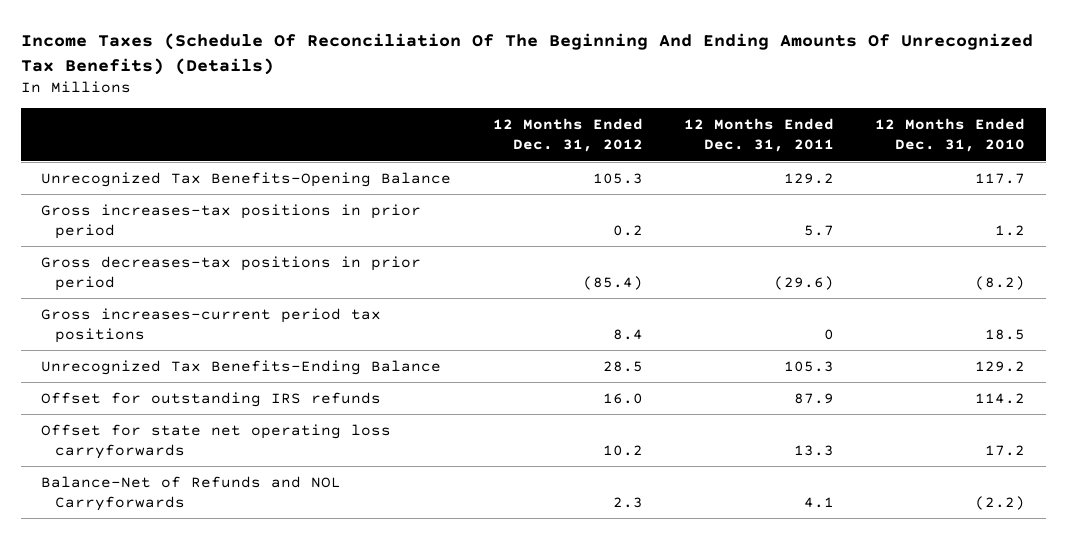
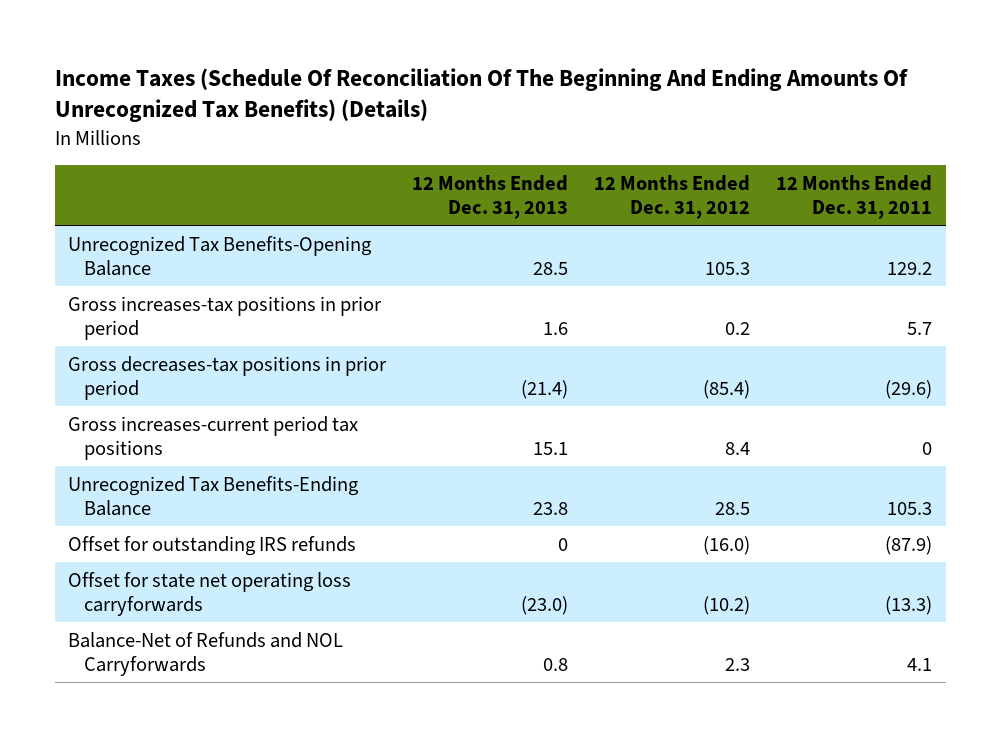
[875,118,1026,153] 12 Months Ended Dec. 31, 2010 -> none
none -> [411,174,568,220] 12 Months Ended Dec. 31, 2013
[602,392,643,404] 16.0 -> [703,535,751,555] (16.0)
[793,392,834,404] 87.9 -> [885,535,933,555] (87.9)
[602,444,643,456] 10.2 -> [703,595,751,615] (10.2)
[793,444,834,456] 13.3 -> [885,595,933,615] (13.3)

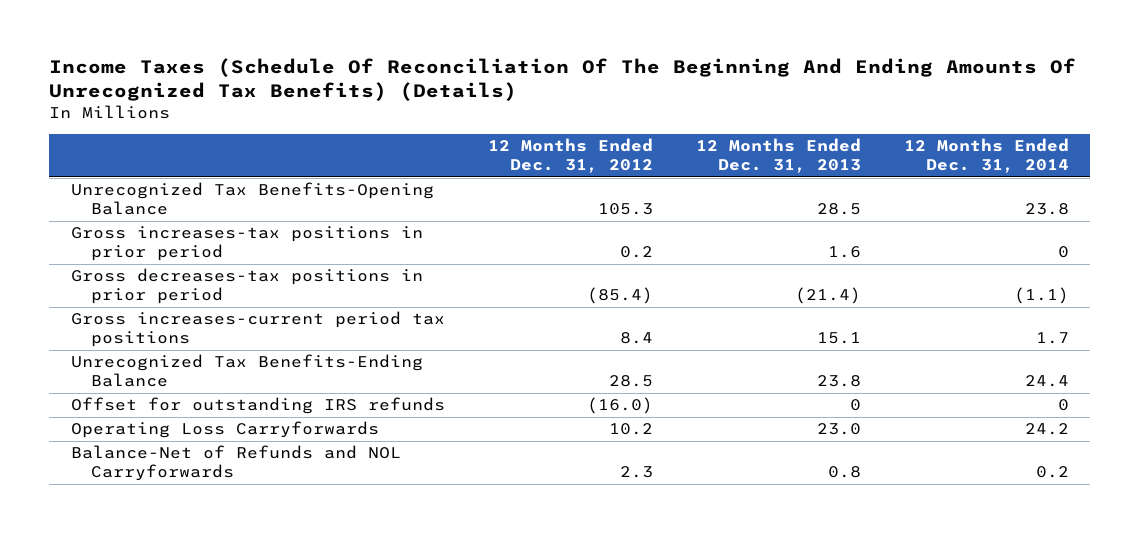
[776,174,933,220] 12 Months Ended Dec. 31, 2011 -> none
none -> [903,138,1069,173] 12 Months Ended Dec. 31, 2014
[67,571,351,616] Offset for state net operating loss carryforwards -> none
none -> [70,421,379,439] Operating Loss Carryforwards

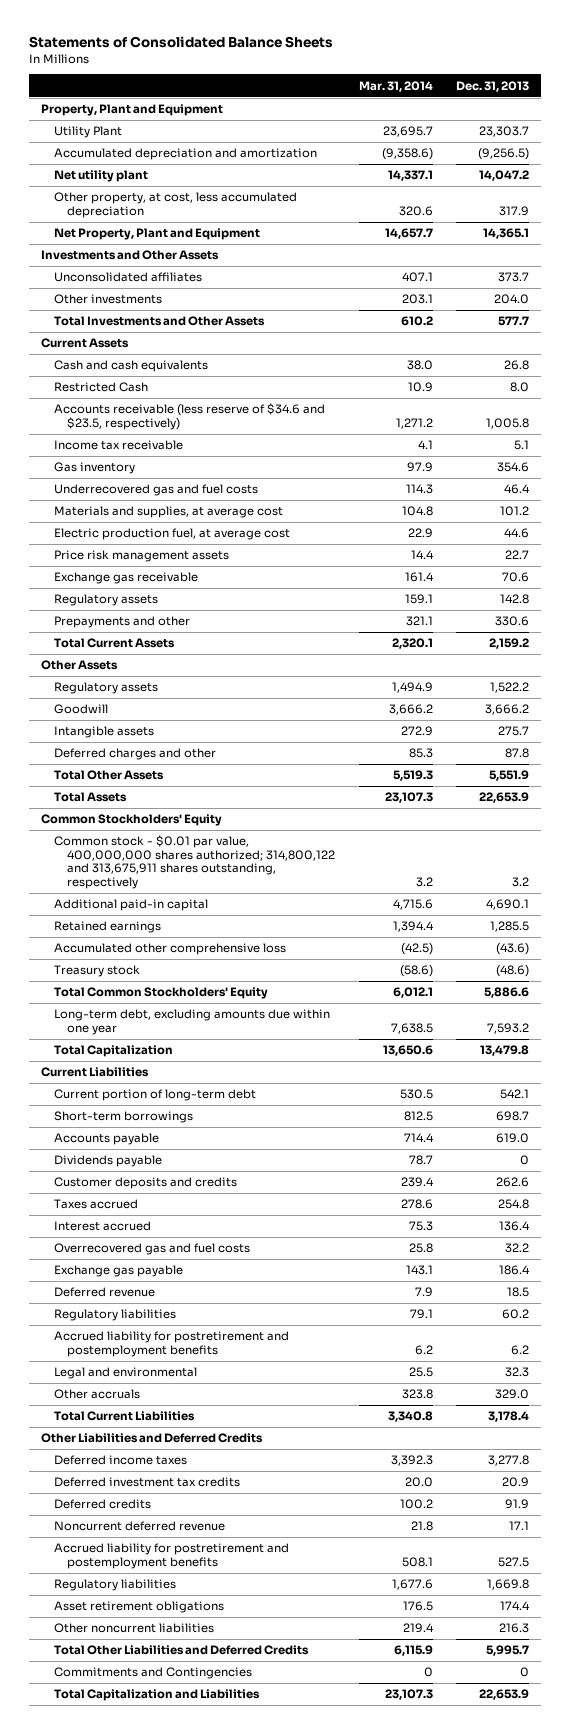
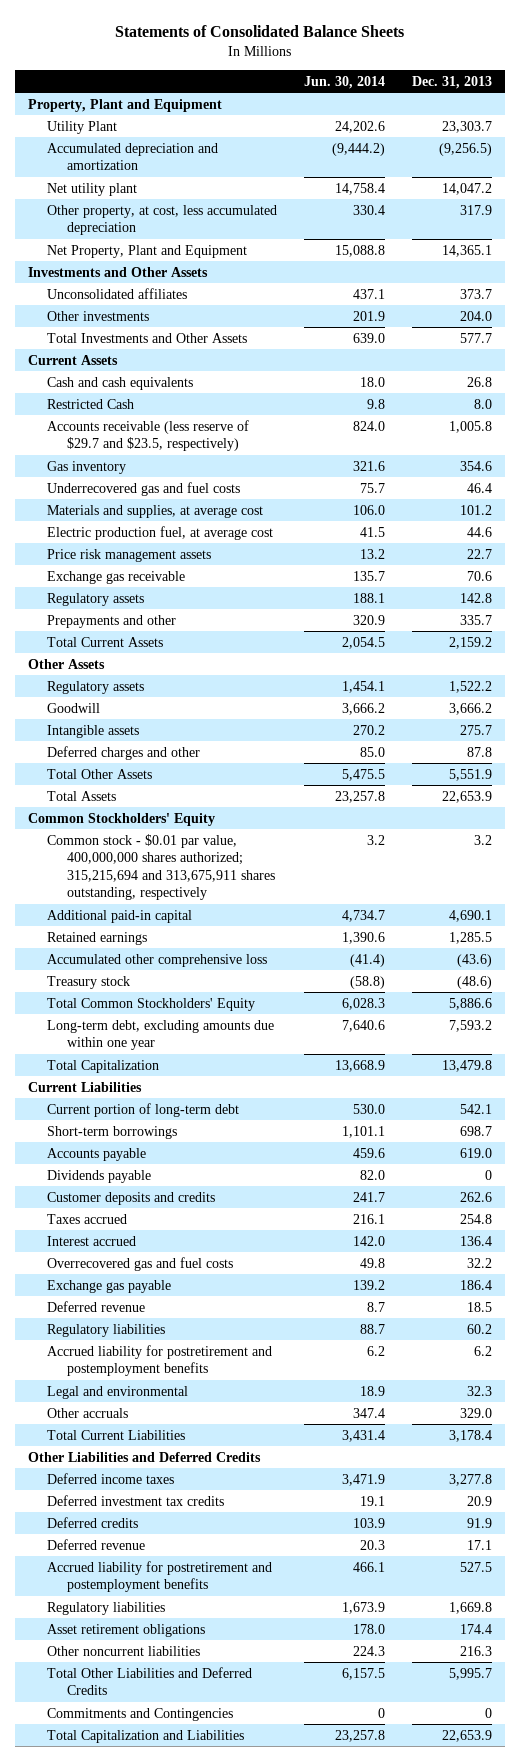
[358,80,433,92] Mar. 31, 2014 -> none
none -> [304,75,386,89] Jun. 30, 2014
[54,440,184,451] Income tax receivable -> none
[54,403,326,430] Accounts receivable (less reserve of $34.6 and $23.5, respectively) -> [47,419,250,452] Accounts receivable (less reserve of $29.7 and $23.5, respectively)
[495,616,530,627] 330.6 -> [459,614,492,625] 335.7
[54,835,336,889] Common stock - $0.01 par value, 400,000,000 shares authorized; 314,800,122 and 313,675,911 shares outstanding, respectively -> [47,833,275,901] Common stock - $0.01 par value, 400,000,000 shares authorized; 315,215,694 and 313,675,911 shares outstanding, respectively
[54,1521,226,1532] Noncurrent deferred revenue -> [47,1538,146,1550] Deferred revenue

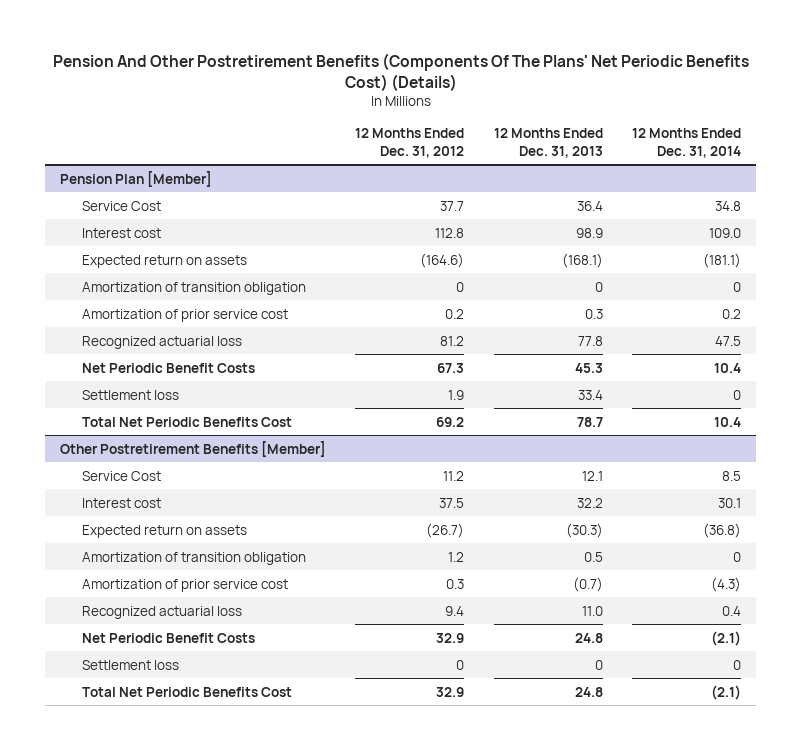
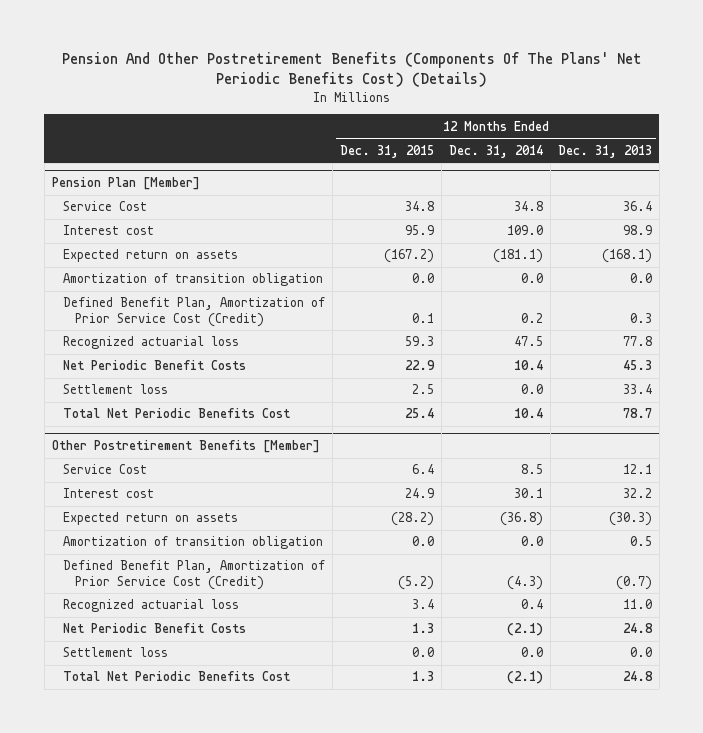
[355,128,465,158] 12 Months Ended Dec. 31, 2012 -> none
none -> [340,144,435,158] Dec. 31, 2015
[594,281,603,292] 0 -> [629,273,652,284] 0.0
[733,281,742,292] 0 -> [521,273,544,284] 0.0
[81,308,288,322] Amortization of prior service cost -> [63,297,326,327] Defined Benefit Plan, Amortization of Prior Service Cost (Credit)
[733,389,742,400] 0 -> [521,384,544,395] 0.0
[733,551,742,562] 0 -> [521,536,544,547] 0.0
[81,578,288,592] Amortization of prior service cost -> [63,560,326,590] Defined Benefit Plan, Amortization of Prior Service Cost (Credit)
[594,659,603,670] 0 -> [629,647,652,658] 0.0
[733,659,742,670] 0 -> [521,647,544,658] 0.0

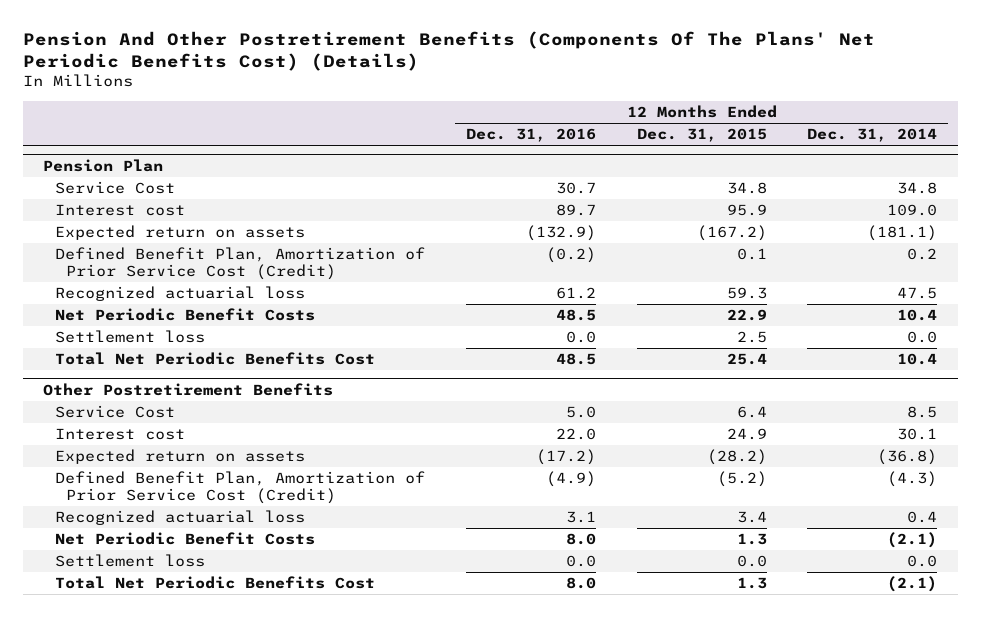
[557,144,652,158] Dec. 31, 2013 -> none
none -> [465,128,596,143] Dec. 31, 2016
[51,177,200,191] Pension Plan [Member] -> [43,158,164,172] Pension Plan
[63,273,324,287] Amortization of transition obligation -> none
[51,440,320,454] Other Postretirement Benefits [Member] -> [43,382,334,396] Other Postretirement Benefits
[63,536,324,550] Amortization of transition obligation -> none

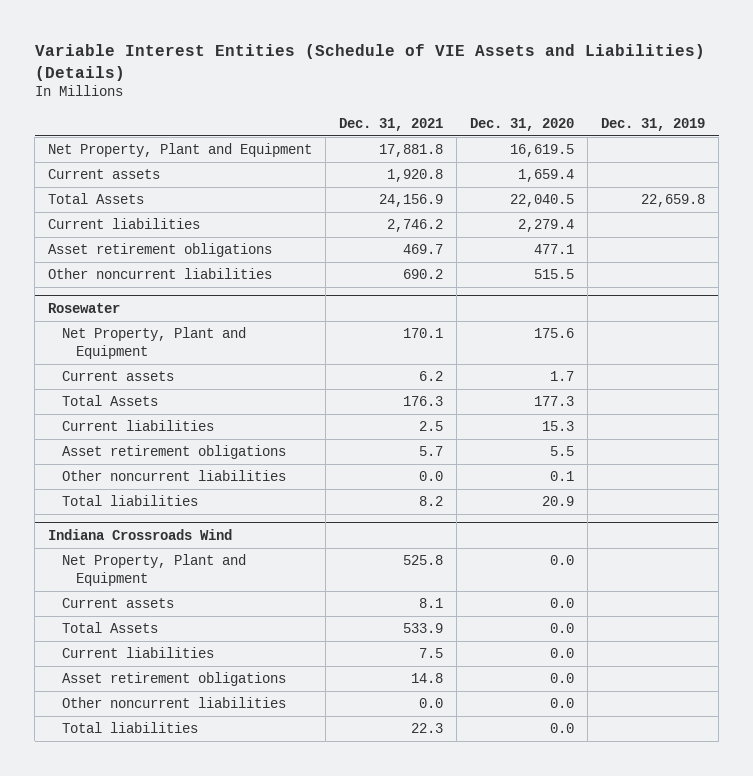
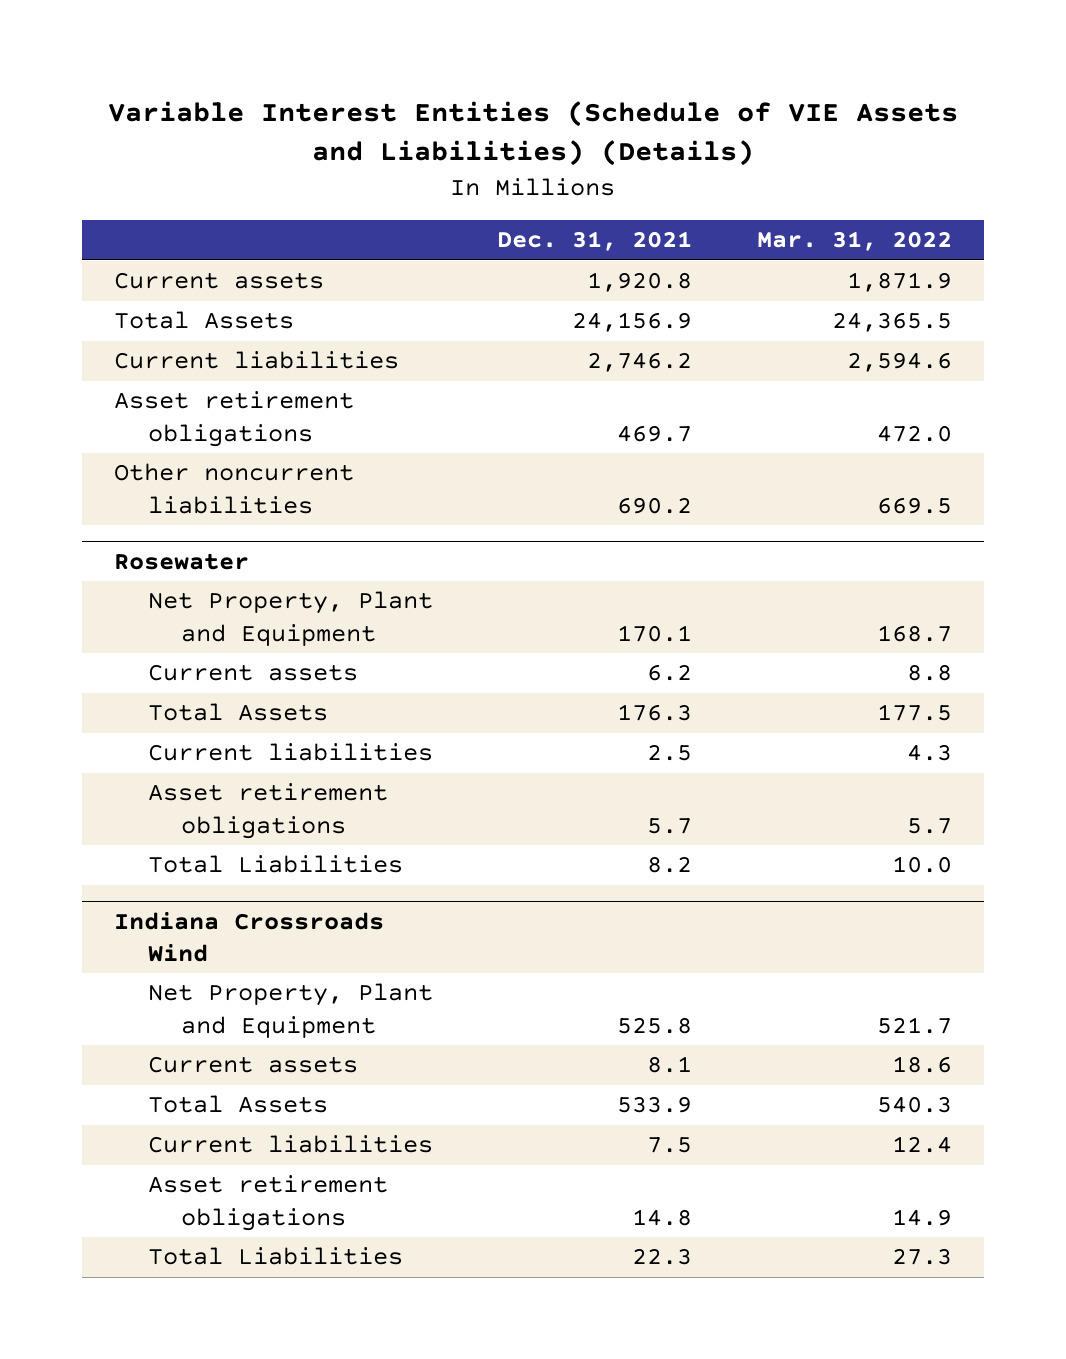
[470,117,575,131] Dec. 31, 2020 -> none
[601,117,706,131] Dec. 31, 2019 -> none
none -> [757,231,953,252] Mar. 31, 2022
[48,143,313,158] Net Property, Plant and Equipment -> none
[61,470,286,482] Other noncurrent liabilities -> none
[61,495,198,507] Total liabilities -> [147,855,403,874] Total Liabilities
[61,697,286,709] Other noncurrent liabilities -> none
[61,722,198,734] Total liabilities -> [147,1247,403,1266] Total Liabilities

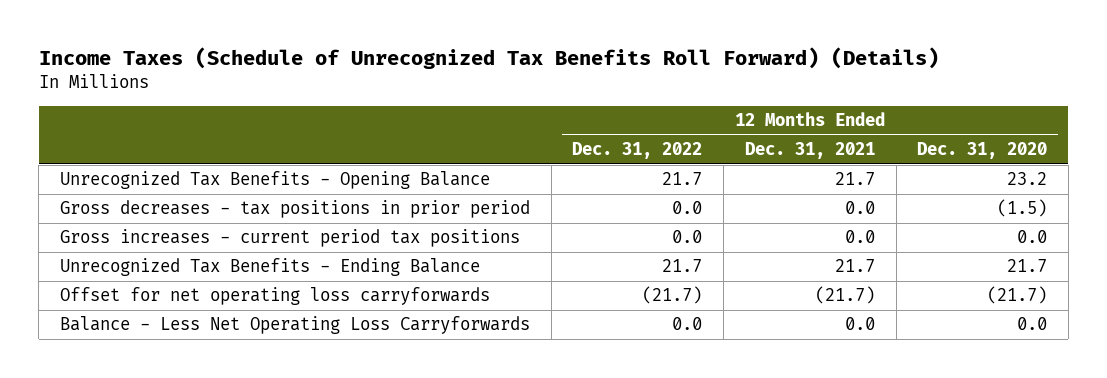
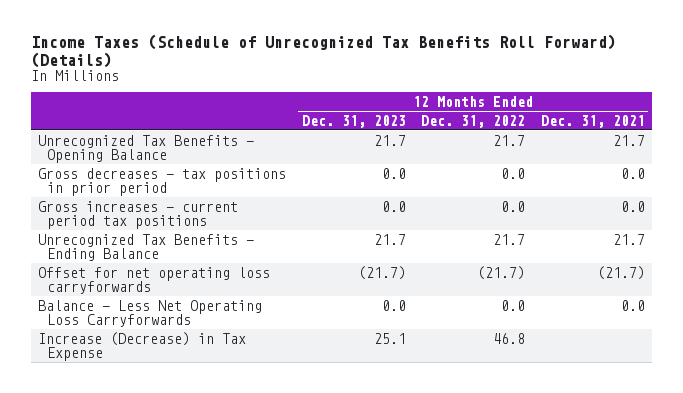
[917,142,1048,160] Dec. 31, 2020 -> none
none -> [301,114,406,128] Dec. 31, 2023
none -> [38,331,247,361] Increase (Decrease) in Tax Expense

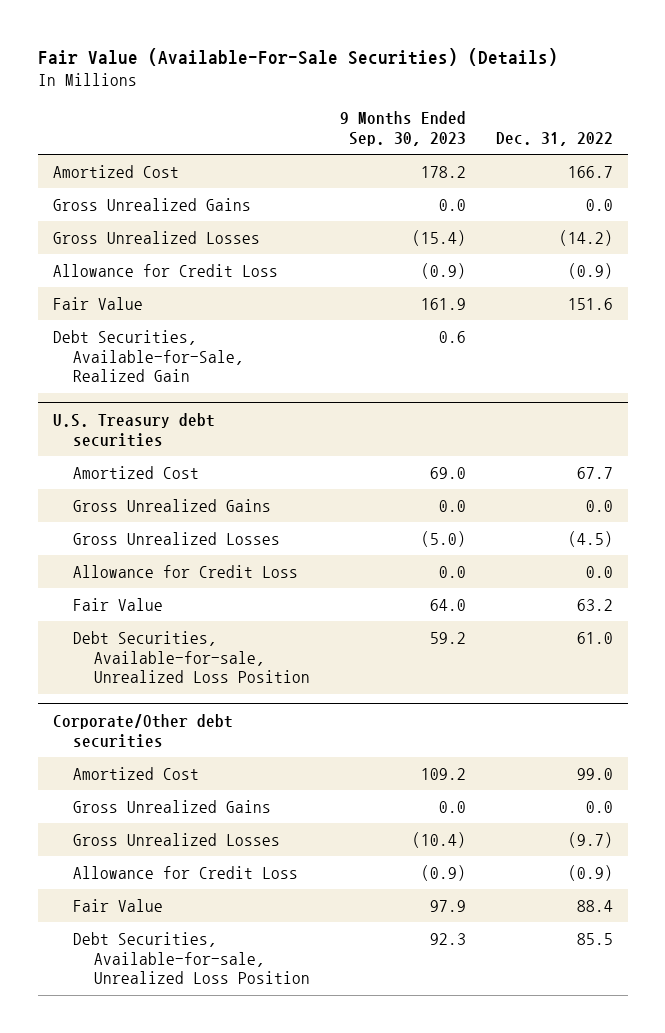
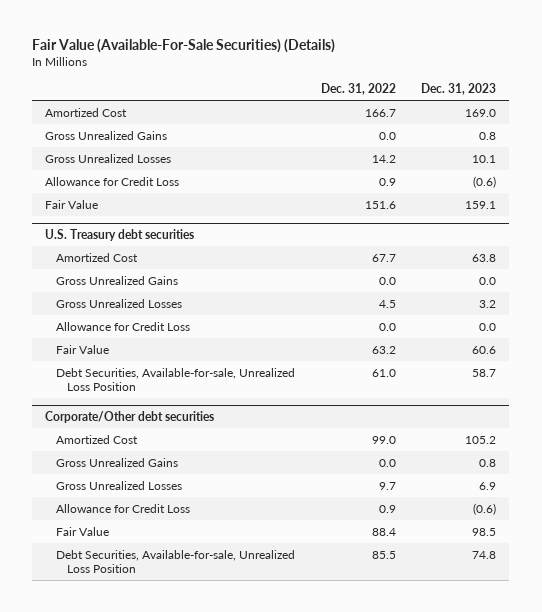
[339,111,466,147] 9 Months Ended Sep. 30, 2023 -> none
none -> [421,83,497,96] Dec. 31, 2023
[558,229,613,246] (14.2) -> [371,154,396,163] 14.2
[567,262,613,279] (0.9) -> [378,177,396,186] 0.9
[52,329,245,383] Debt Securities, Available-for-Sale, Realized Gain -> none
[567,530,613,547] (4.5) -> [378,299,396,308] 4.5
[567,831,613,848] (9.7) -> [378,481,396,490] 9.7
[567,864,613,881] (0.9) -> [378,504,396,513] 0.9

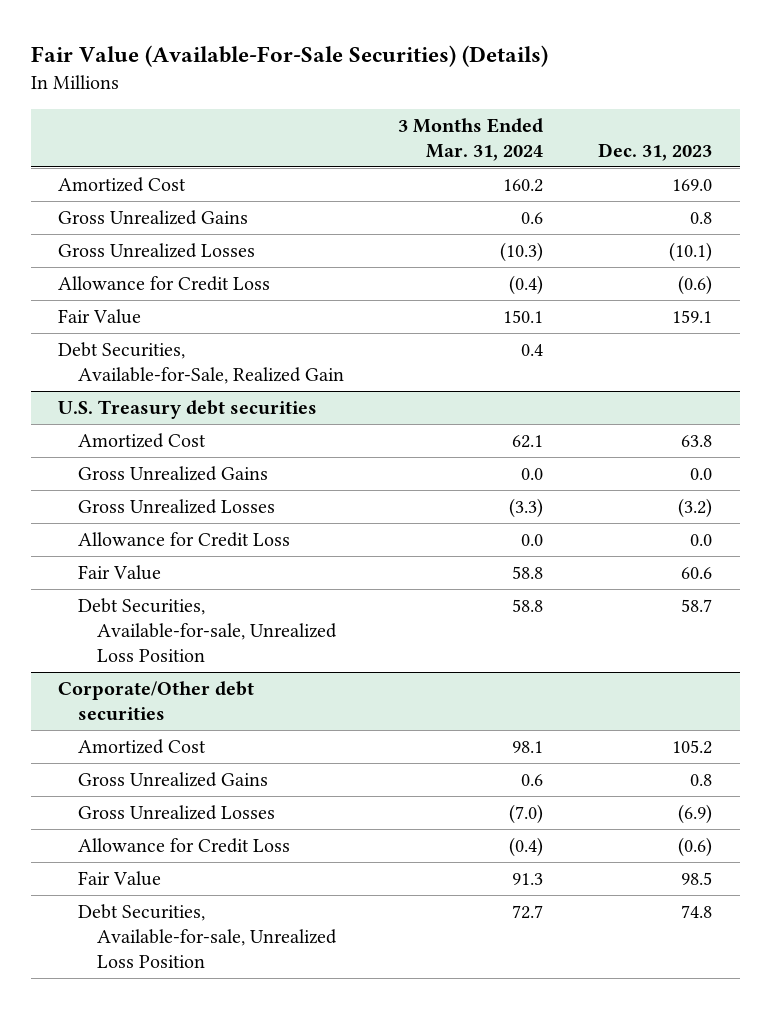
[320,83,396,96] Dec. 31, 2022 -> none
none -> [398,117,544,161] 3 Months Ended Mar. 31, 2024
[472,154,497,163] 10.1 -> [669,241,713,262] (10.1)
none -> [58,341,344,384] Debt Securities, Available-for-Sale, Realized Gain
[479,299,497,308] 3.2 -> [678,497,713,518] (3.2)
[479,481,497,490] 6.9 -> [678,803,713,824] (6.9)

